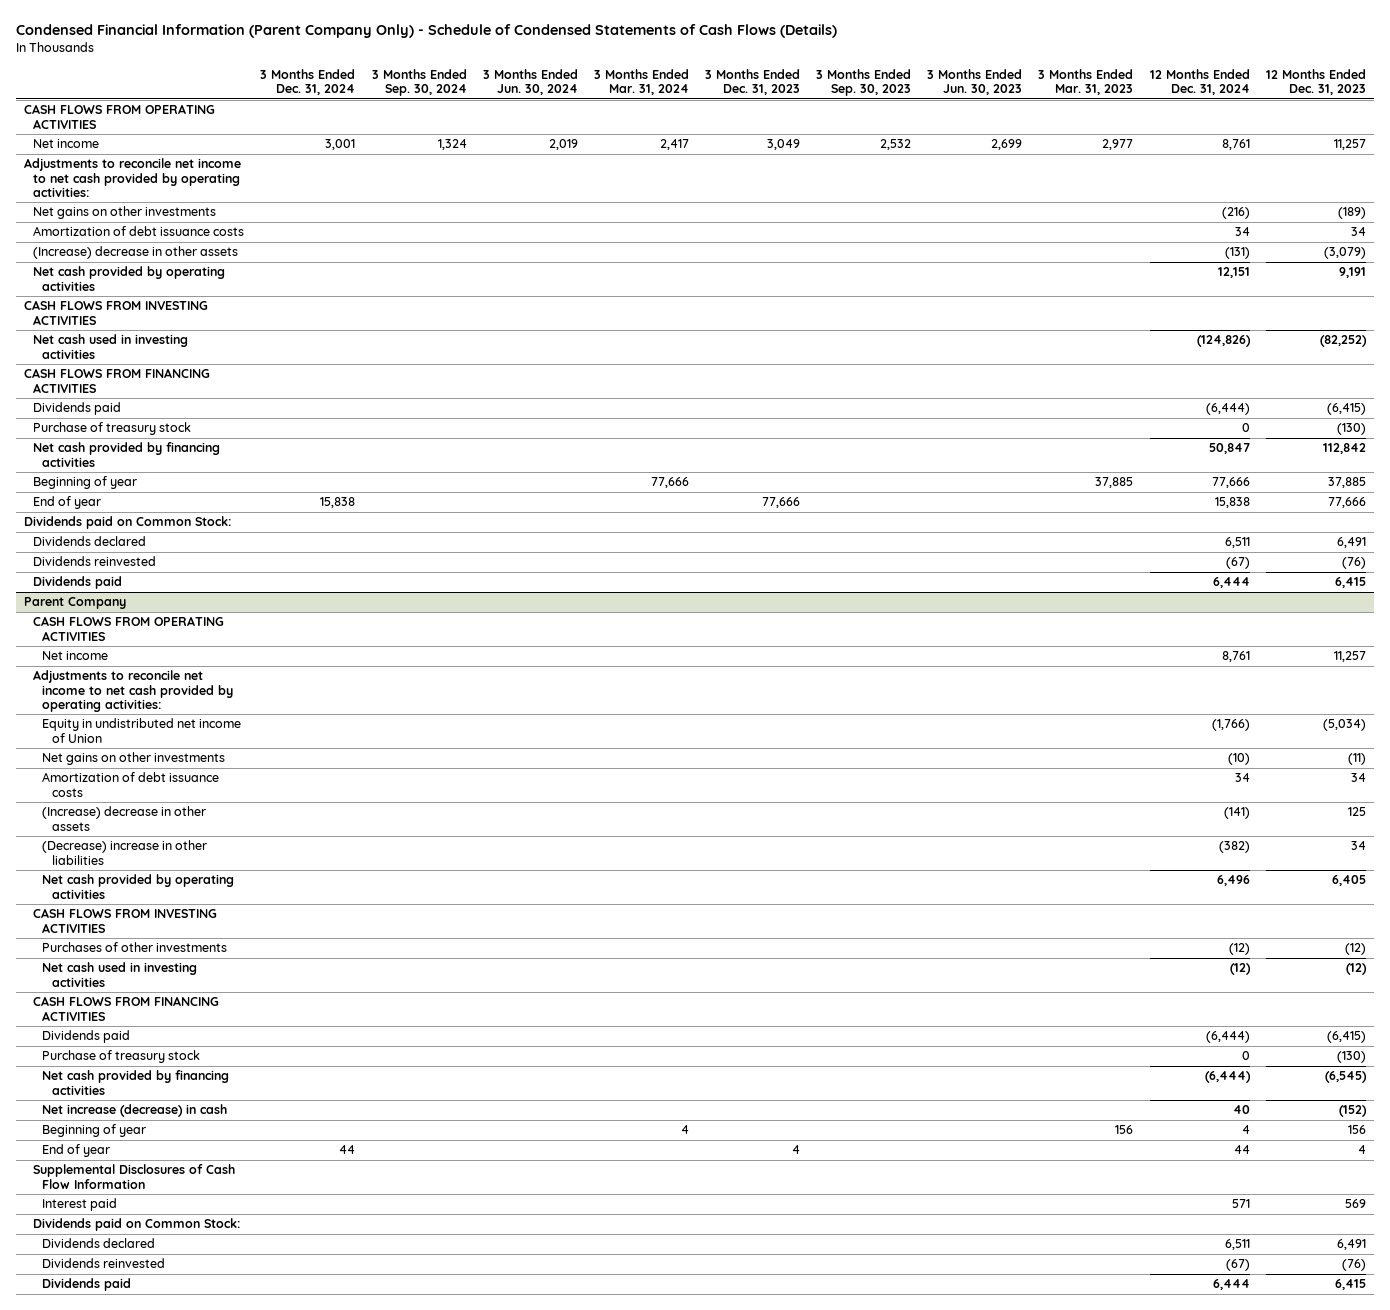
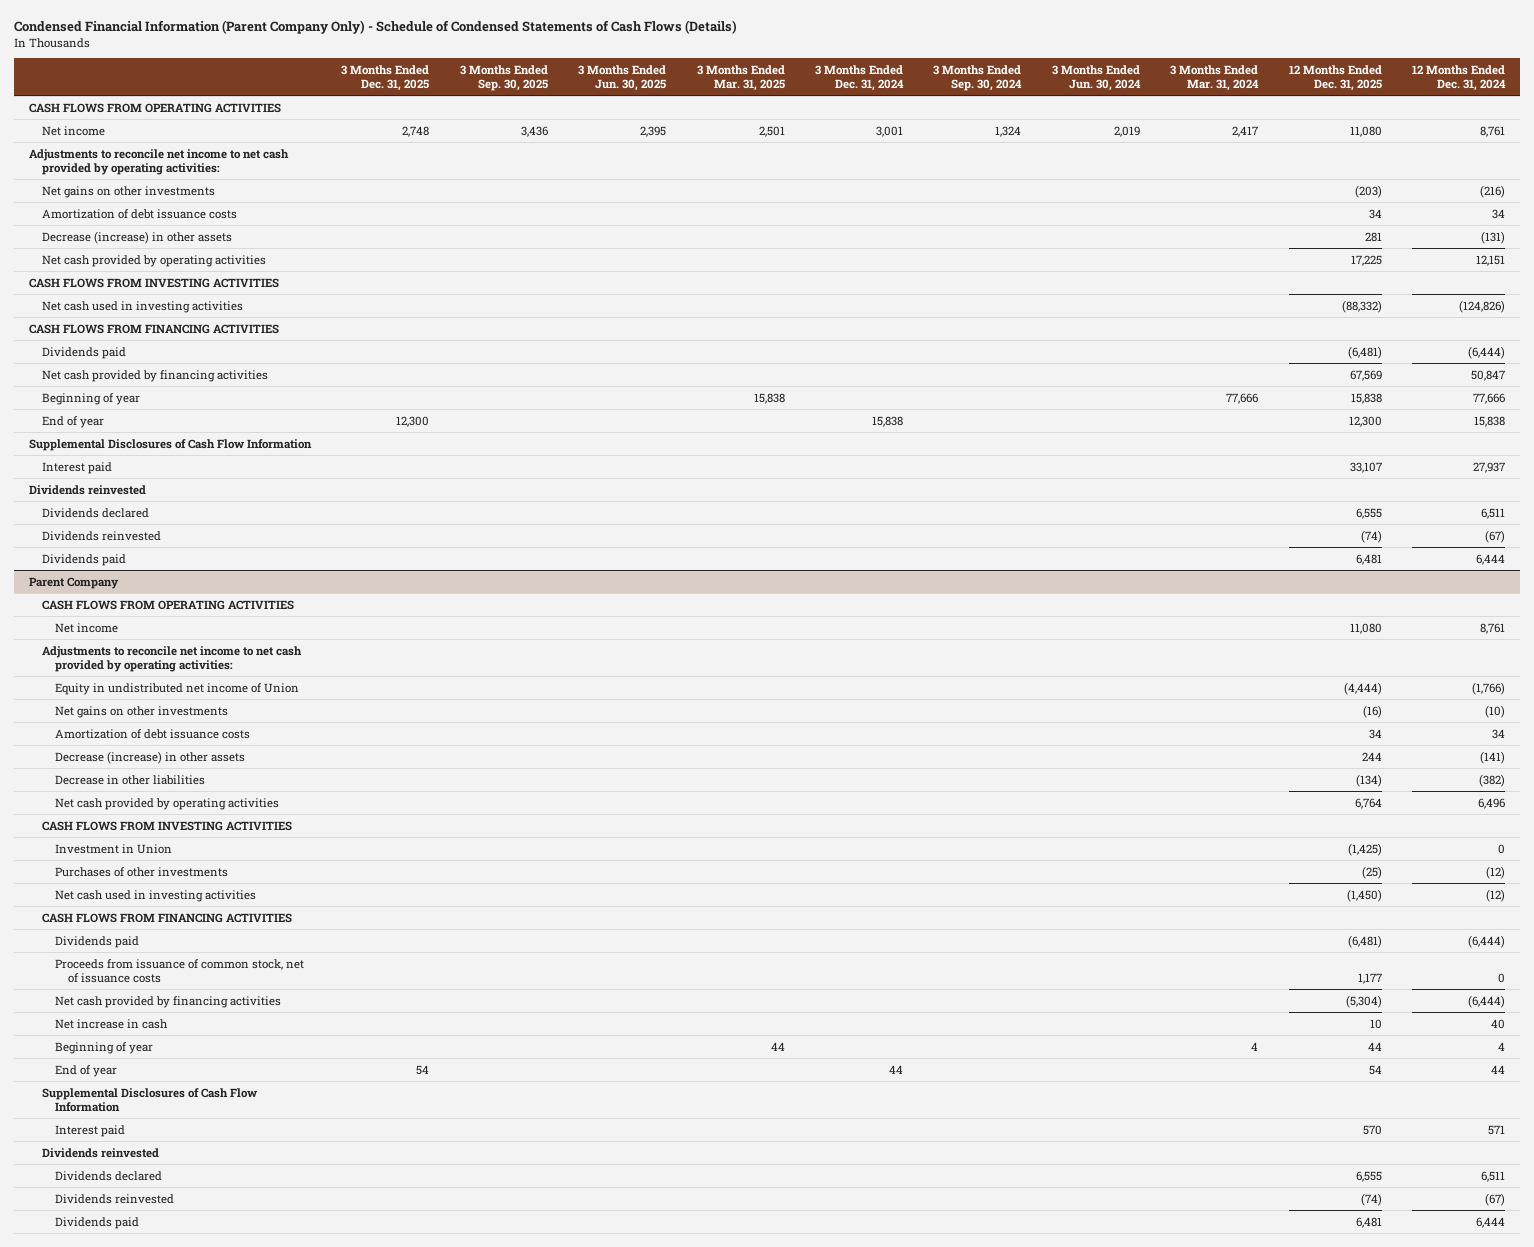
[705,68,801,96] 3 Months Ended Dec. 31, 2023 -> none
[816,68,912,97] 3 Months Ended Sep. 30, 2023 -> none
[927,68,1023,96] 3 Months Ended Jun. 30, 2023 -> none
[1038,68,1134,96] 3 Months Ended Mar. 31, 2023 -> none
[1265,68,1366,96] 12 Months Ended Dec. 31, 2023 -> none
none -> [341,64,430,91] 3 Months Ended Dec. 31, 2025
none -> [459,64,548,91] 3 Months Ended Sep. 30, 2025
none -> [578,64,667,91] 3 Months Ended Jun. 30, 2025
none -> [696,64,785,91] 3 Months Ended Mar. 31, 2025
none -> [1288,64,1382,91] 12 Months Ended Dec. 31, 2025
[33,246,239,260] (Increase) decrease in other assets -> [41,230,232,244] Decrease (increase) in other assets
[33,422,192,436] Purchase of treasury stock -> none
none -> [29,438,313,451] Supplemental Disclosures of Cash Flow Information
none -> [41,461,112,474] Interest paid
[24,516,232,530] Dividends paid on Common Stock: -> [29,484,147,495] Dividends reinvested
[42,806,207,831] (Increase) decrease in other assets -> [54,750,245,764] Decrease (increase) in other assets
[42,840,208,865] (Decrease) increase in other liabilities -> [54,774,205,785] Decrease in other liabilities
none -> [54,843,172,854] Investment in Union
[42,1050,201,1064] Purchase of treasury stock -> none
none -> [54,958,304,983] Proceeds from issuance of common stock, net of issuance costs
[42,1104,228,1118] Net increase (decrease) in cash -> [54,1018,168,1029] Net increase in cash
[33,1218,241,1232] Dividends paid on Common Stock: -> [41,1147,159,1158] Dividends reinvested

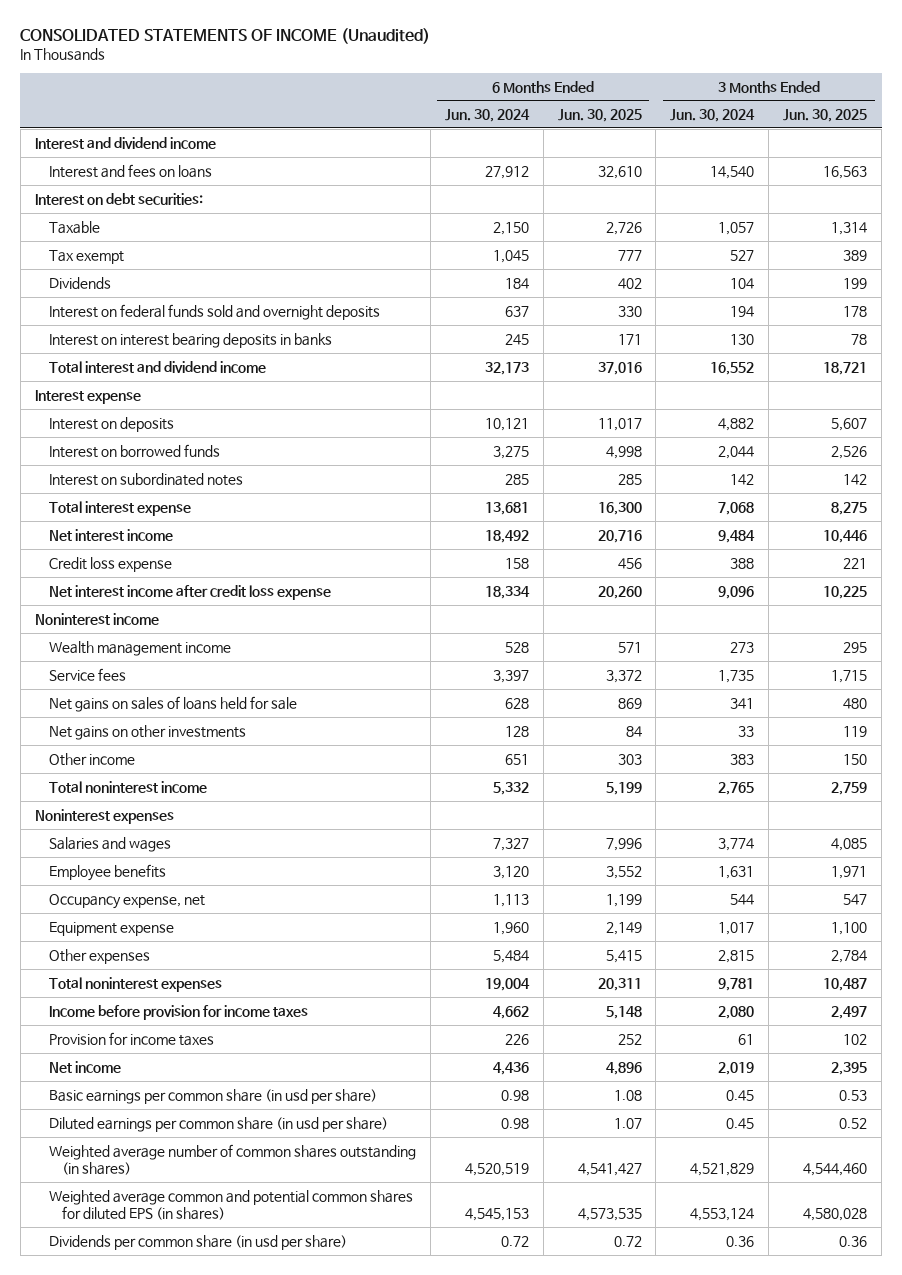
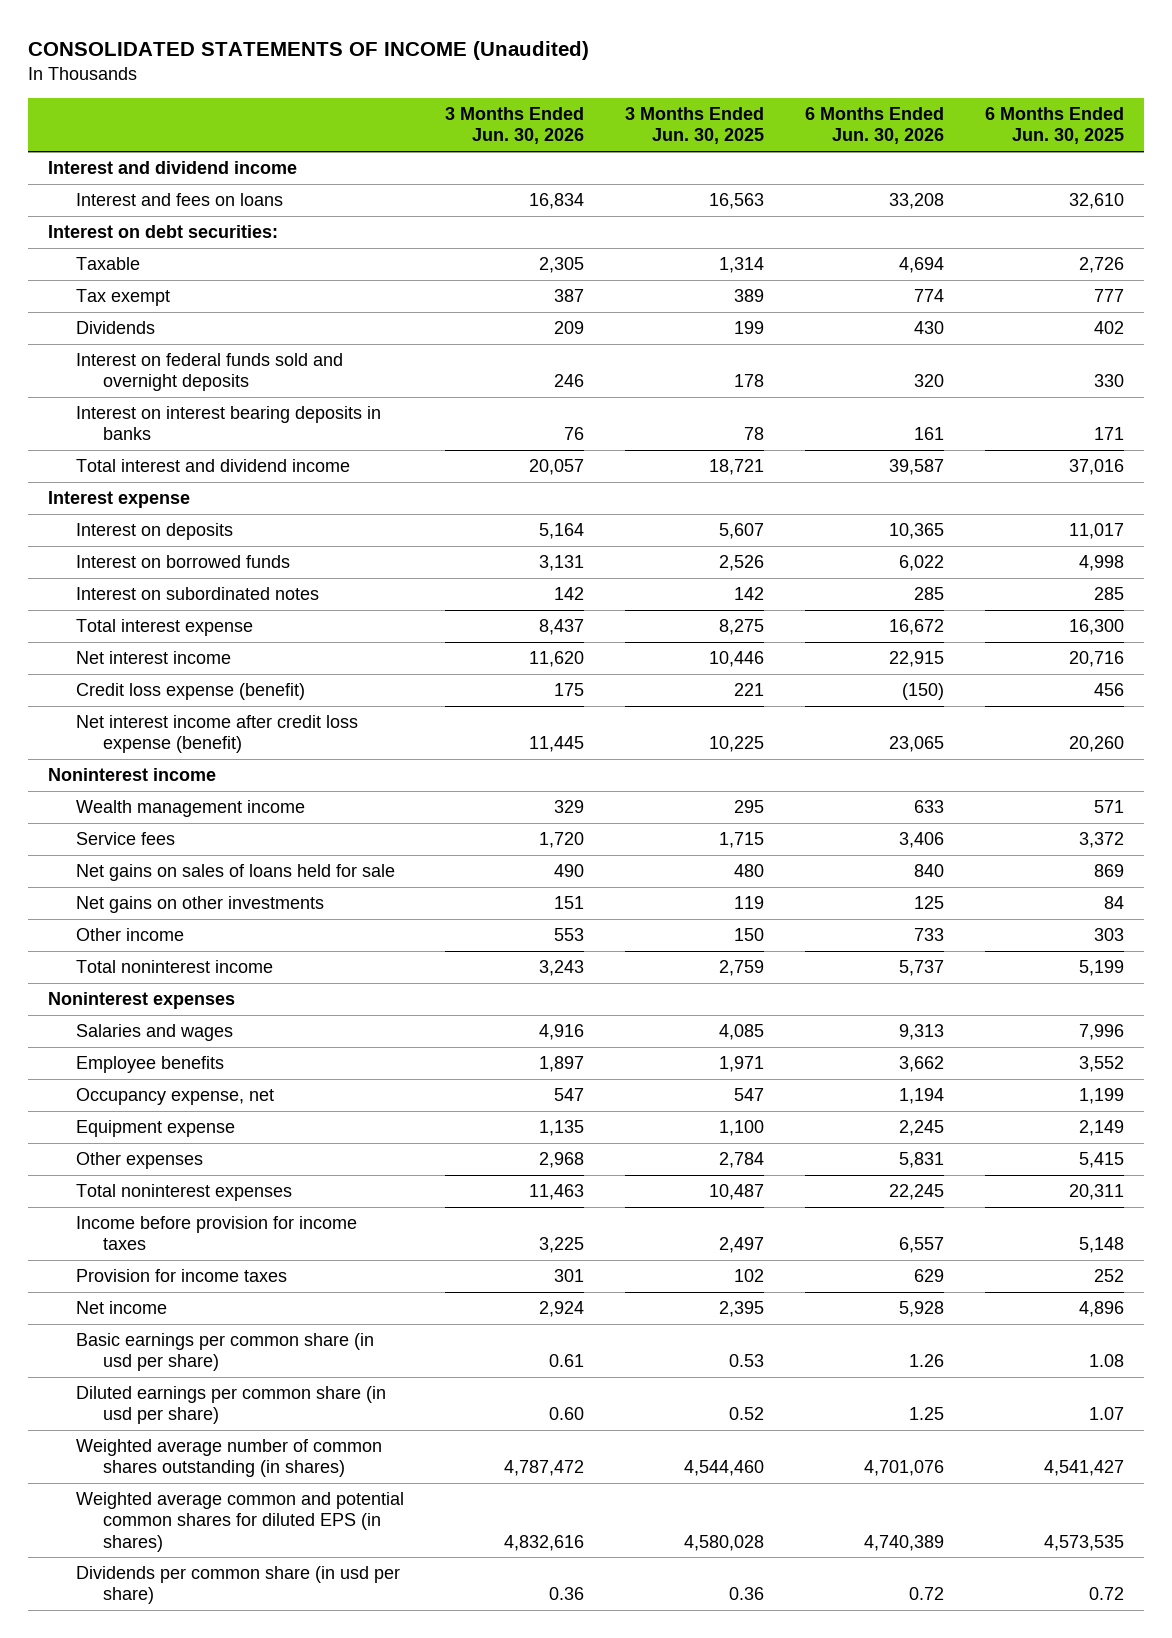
[444,109,530,123] Jun. 30, 2024 -> none
[670,109,756,123] Jun. 30, 2024 -> none
none -> [444,107,584,145] 3 Months Ended Jun. 30, 2026
none -> [804,107,944,145] 6 Months Ended Jun. 30, 2026
[48,556,172,572] Credit loss expense -> [75,683,305,701] Credit loss expense (benefit)
[48,584,331,600] Net interest income after credit loss expense -> [75,715,358,754] Net interest income after credit loss expense (benefit)

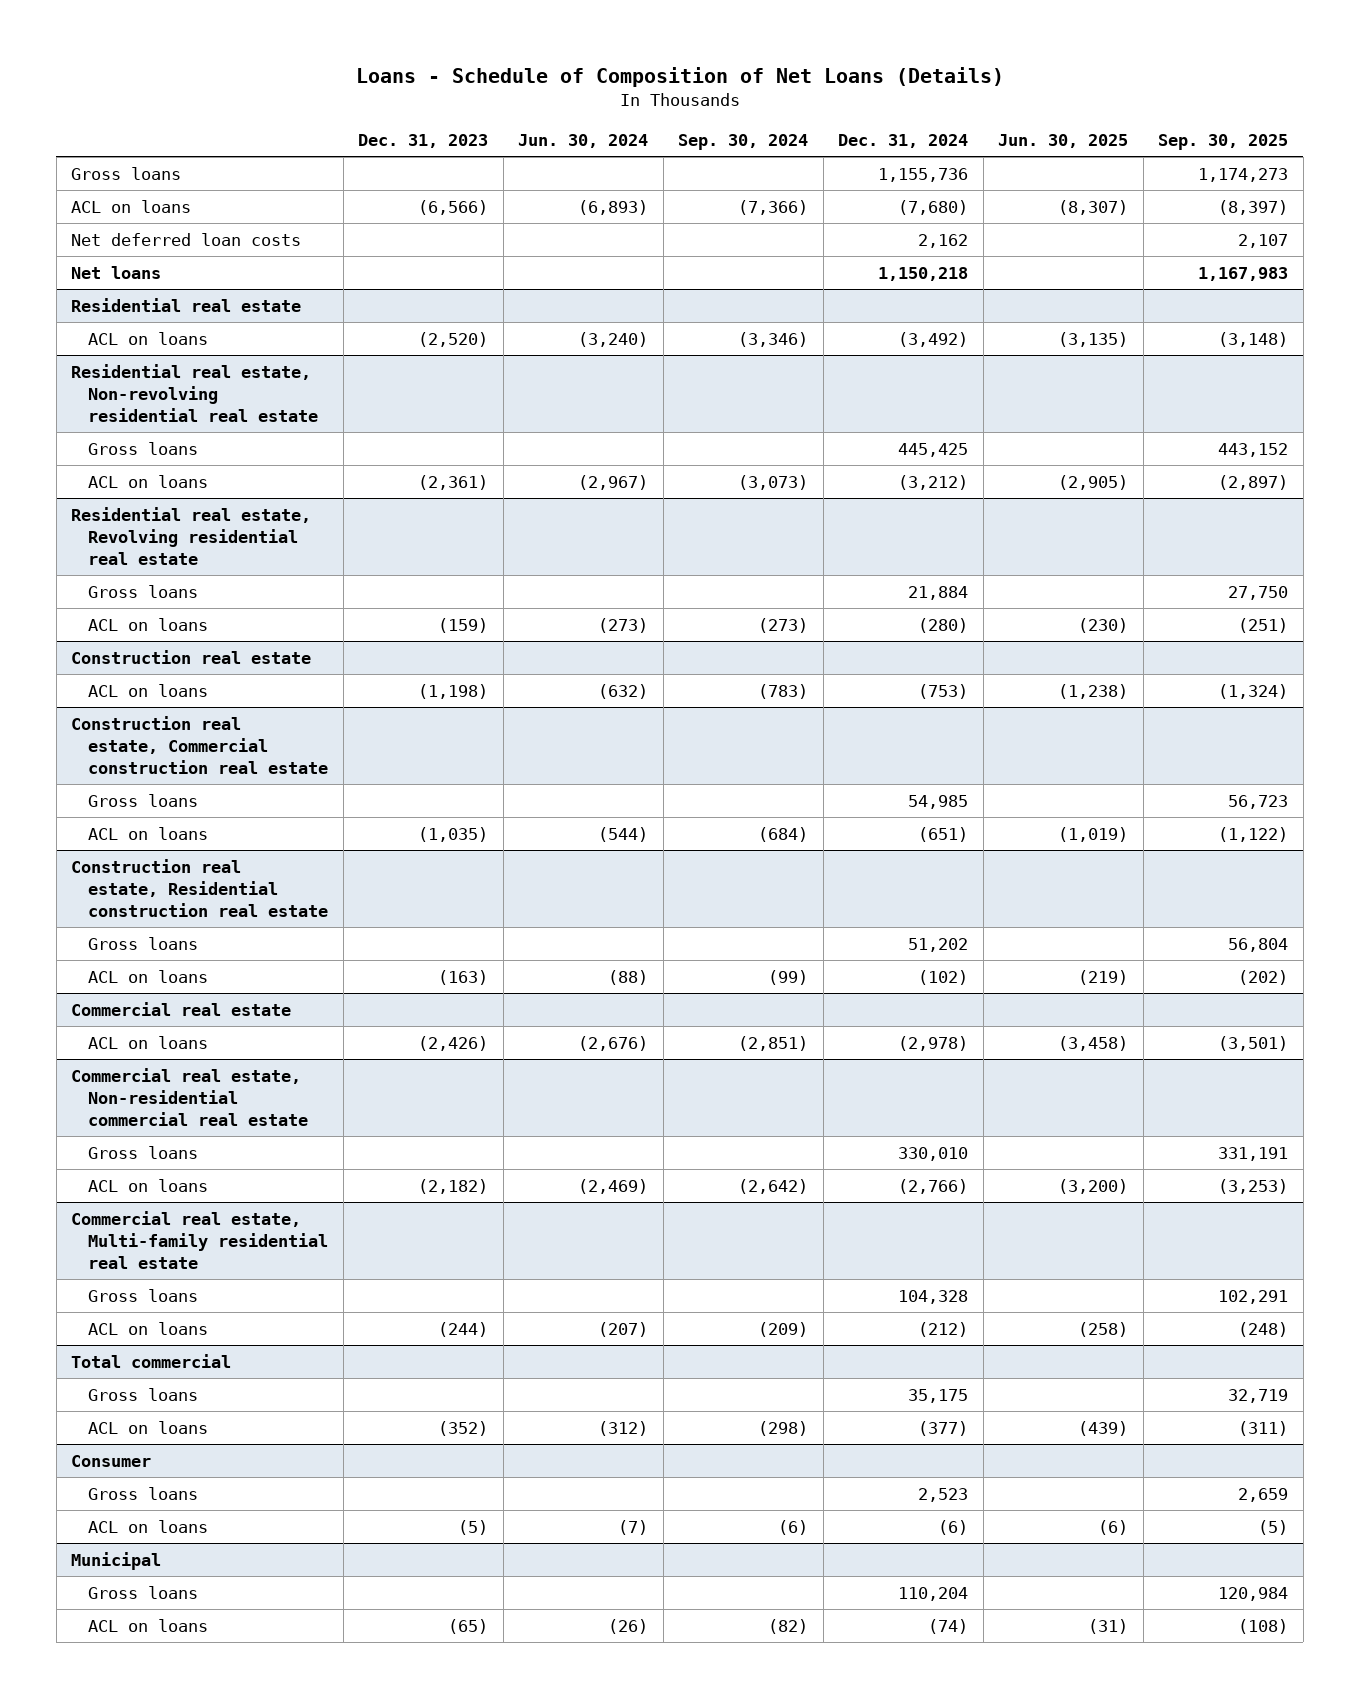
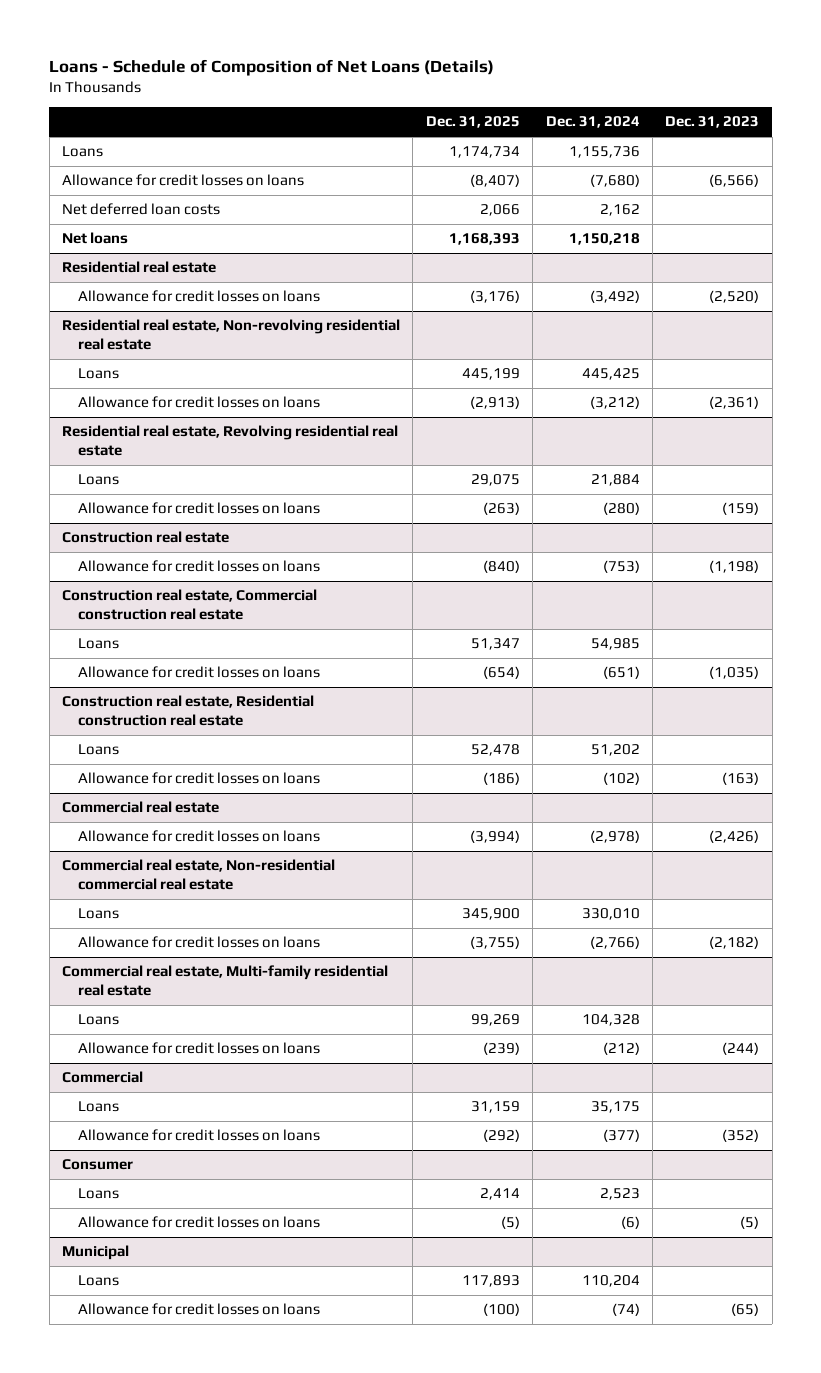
[518,133,649,148] Jun. 30, 2024 -> none
[678,133,809,150] Sep. 30, 2024 -> none
[998,133,1129,148] Jun. 30, 2025 -> none
[1158,133,1289,150] Sep. 30, 2025 -> none
none -> [425,116,520,129] Dec. 31, 2025
[71,166,182,180] Gross loans -> [62,146,104,158] Loans
[71,199,192,213] ACL on loans -> [62,174,305,187] Allowance for credit losses on loans
[88,331,209,345] ACL on loans -> [78,290,321,303] Allowance for credit losses on loans
[88,441,199,455] Gross loans -> [78,368,120,380] Loans
[88,474,209,488] ACL on loans -> [78,396,321,409] Allowance for credit losses on loans
[88,584,199,598] Gross loans -> [78,474,120,486] Loans
[88,617,209,631] ACL on loans -> [78,502,321,515] Allowance for credit losses on loans
[88,683,209,697] ACL on loans -> [78,560,321,573] Allowance for credit losses on loans
[88,793,199,807] Gross loans -> [78,638,120,650] Loans
[88,826,209,840] ACL on loans -> [78,666,321,679] Allowance for credit losses on loans
[88,936,199,950] Gross loans -> [78,744,120,756] Loans
[88,969,209,983] ACL on loans -> [78,772,321,785] Allowance for credit losses on loans
[88,1035,209,1049] ACL on loans -> [78,830,321,843] Allowance for credit losses on loans
[88,1145,199,1159] Gross loans -> [78,908,120,920] Loans
[88,1178,209,1192] ACL on loans -> [78,936,321,949] Allowance for credit losses on loans
[88,1288,199,1302] Gross loans -> [78,1014,120,1026] Loans
[88,1321,209,1335] ACL on loans -> [78,1042,321,1055] Allowance for credit losses on loans
[71,1353,232,1368] Total commercial -> [62,1071,144,1084] Commercial
[88,1387,199,1401] Gross loans -> [78,1101,120,1113] Loans
[88,1420,209,1434] ACL on loans -> [78,1129,321,1142] Allowance for credit losses on loans
[88,1486,199,1500] Gross loans -> [78,1188,120,1200] Loans
[88,1519,209,1533] ACL on loans -> [78,1216,321,1229] Allowance for credit losses on loans
[88,1585,199,1599] Gross loans -> [78,1275,120,1287] Loans
[88,1618,209,1632] ACL on loans -> [78,1303,321,1316] Allowance for credit losses on loans

